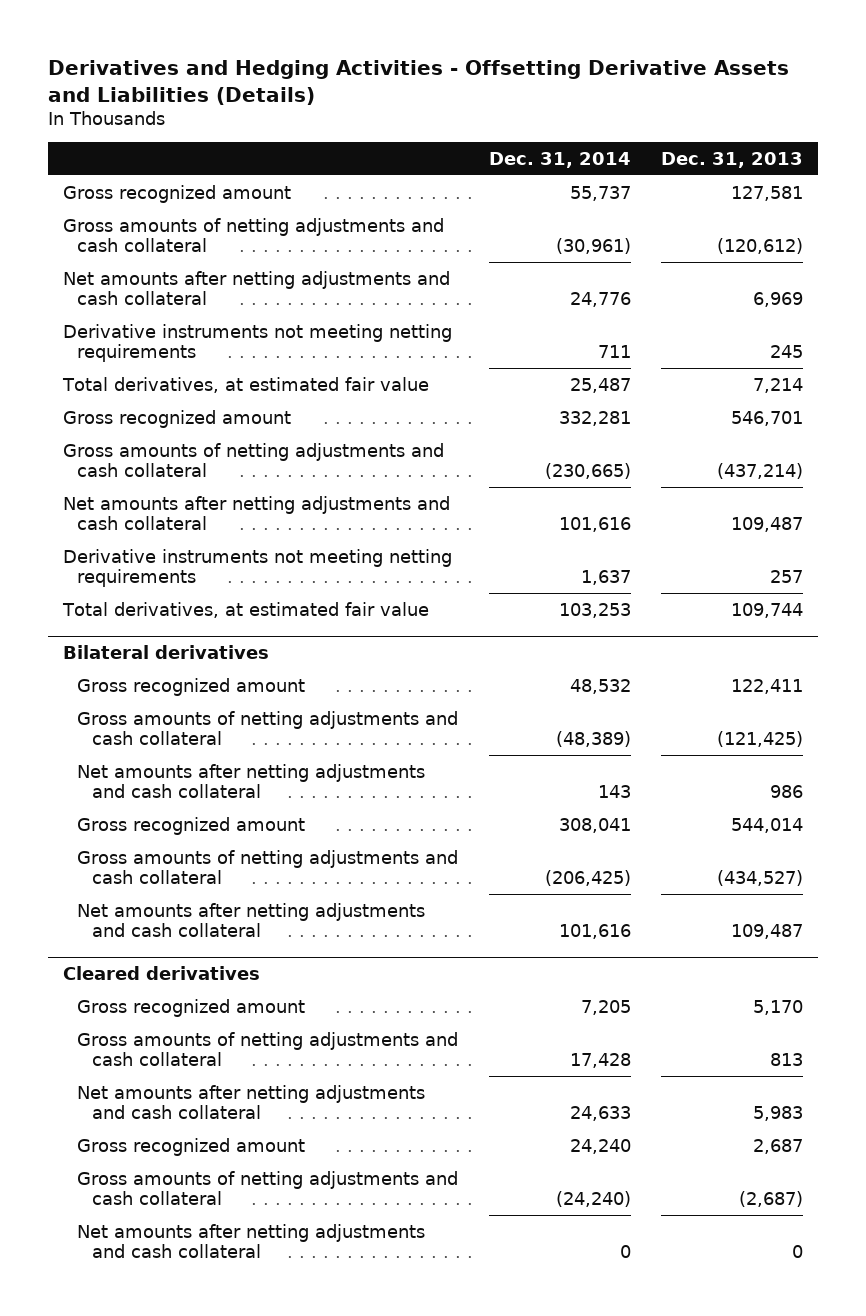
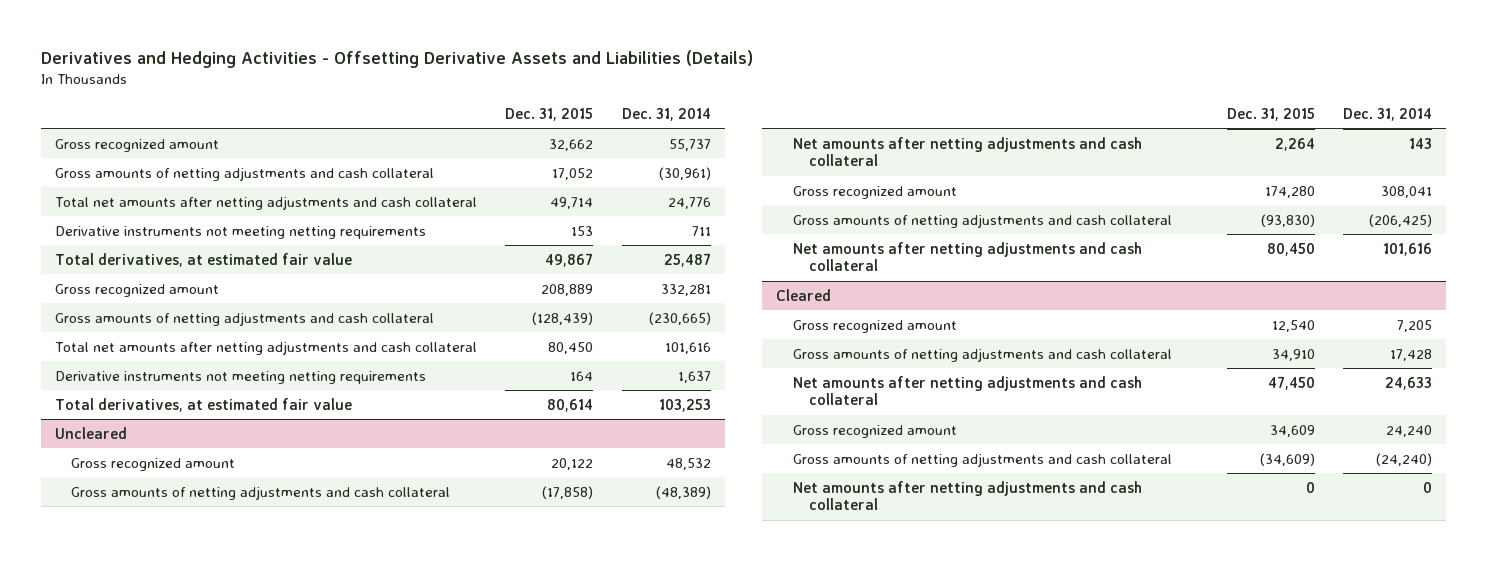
[660,151,803,168] Dec. 31, 2013 -> none
none -> [505,107,594,121] Dec. 31, 2015
[62,270,450,306] Net amounts after netting adjustments and cash collateral -> [54,195,477,210] Total net amounts after netting adjustments and cash collateral
[62,495,450,531] Net amounts after netting adjustments and cash collateral -> [54,340,477,355] Total net amounts after netting adjustments and cash collateral
[62,645,269,660] Bilateral derivatives -> [54,426,127,439] Uncleared
[62,966,260,981] Cleared derivatives -> [776,288,832,301] Cleared

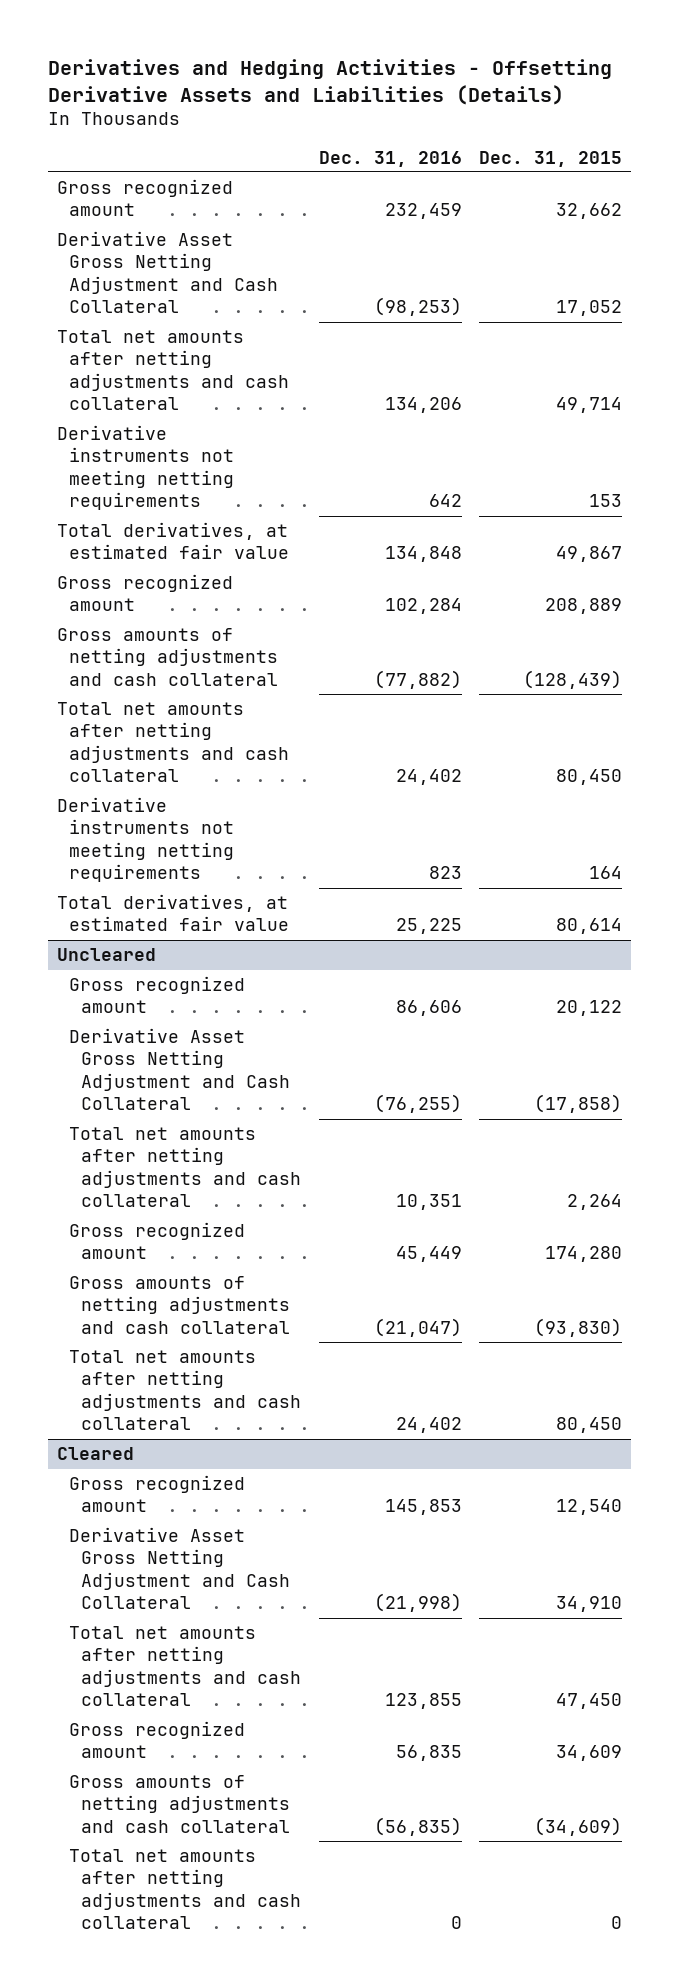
[621,107,711,121] Dec. 31, 2014 -> none
none -> [318,150,462,167] Dec. 31, 2016
[54,166,434,181] Gross amounts of netting adjustments and cash collateral -> [56,231,278,314] Derivative Asset Gross Netting Adjustment and Cash Collateral
[71,485,451,500] Gross amounts of netting adjustments and cash collateral -> [68,1028,291,1111] Derivative Asset Gross Netting Adjustment and Cash Collateral
[792,136,1142,167] Net amounts after netting adjustments and cash collateral -> [68,1127,302,1208] Total net amounts after netting adjustments and cash collateral
[792,241,1142,272] Net amounts after netting adjustments and cash collateral -> [68,1350,302,1431] Total net amounts after netting adjustments and cash collateral
[792,347,1172,362] Gross amounts of netting adjustments and cash collateral -> [68,1527,291,1610] Derivative Asset Gross Netting Adjustment and Cash Collateral
[792,375,1142,406] Net amounts after netting adjustments and cash collateral -> [68,1626,302,1707] Total net amounts after netting adjustments and cash collateral
[792,480,1142,511] Net amounts after netting adjustments and cash collateral -> [68,1849,302,1930] Total net amounts after netting adjustments and cash collateral

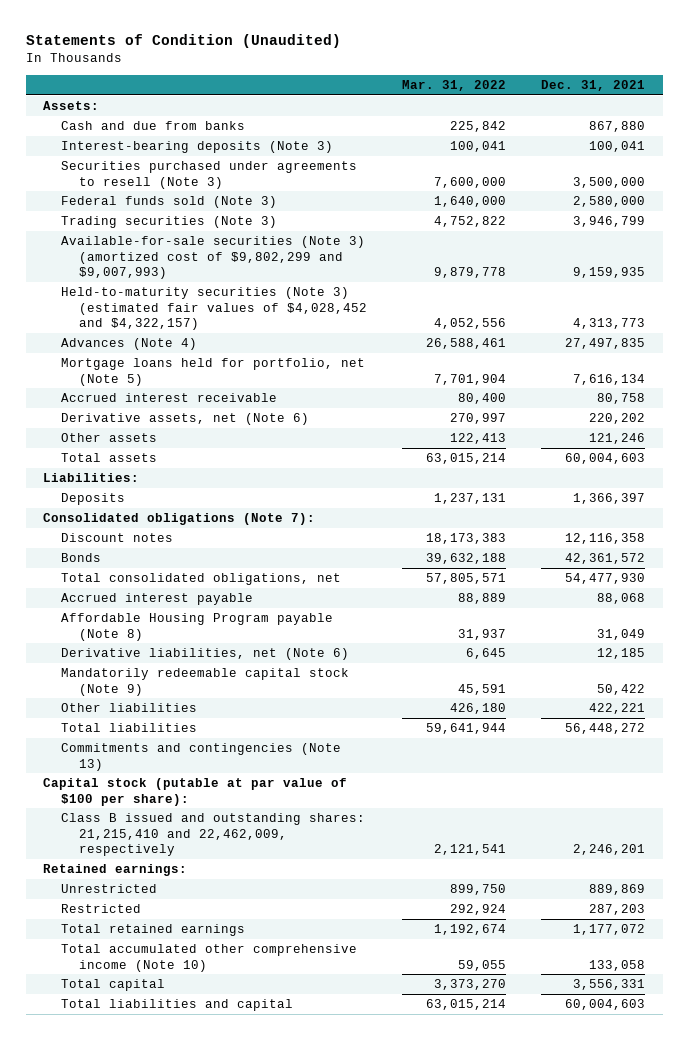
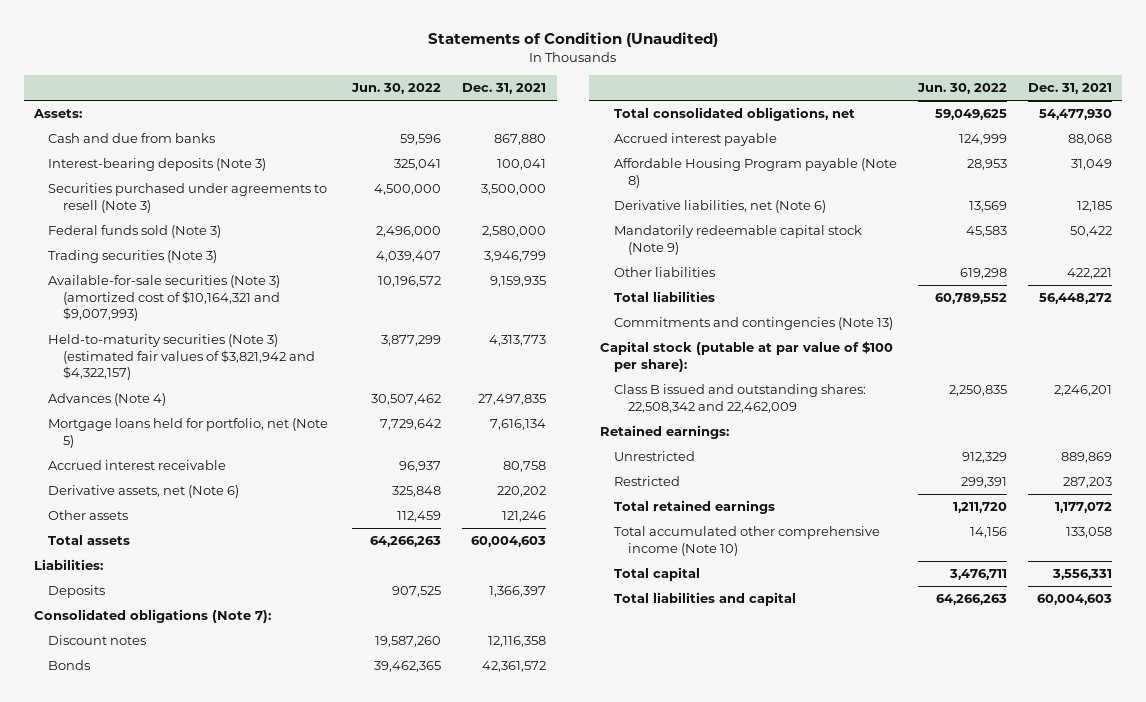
[402,80,507,92] Mar. 31, 2022 -> none
none -> [351,82,442,94] Jun. 30, 2022
[61,235,366,280] Available-for-sale securities (Note 3) (amortized cost of $9,802,299 and $9,007,993) -> [48,275,281,322] Available-for-sale securities (Note 3) (amortized cost of $10,164,321 and $9,007,993)
[61,286,368,331] Held-to-maturity securities (Note 3) (estimated fair values of $4,028,452 and $4,322,157) -> [48,334,315,381] Held-to-maturity securities (Note 3) (estimated fair values of $3,821,942 and $4,322,157)
[61,812,366,857] Class B issued and outstanding shares: 21,215,410 and 22,462,009, respectively -> [614,384,867,413] Class B issued and outstanding shares: 22,508,342 and 22,462,009

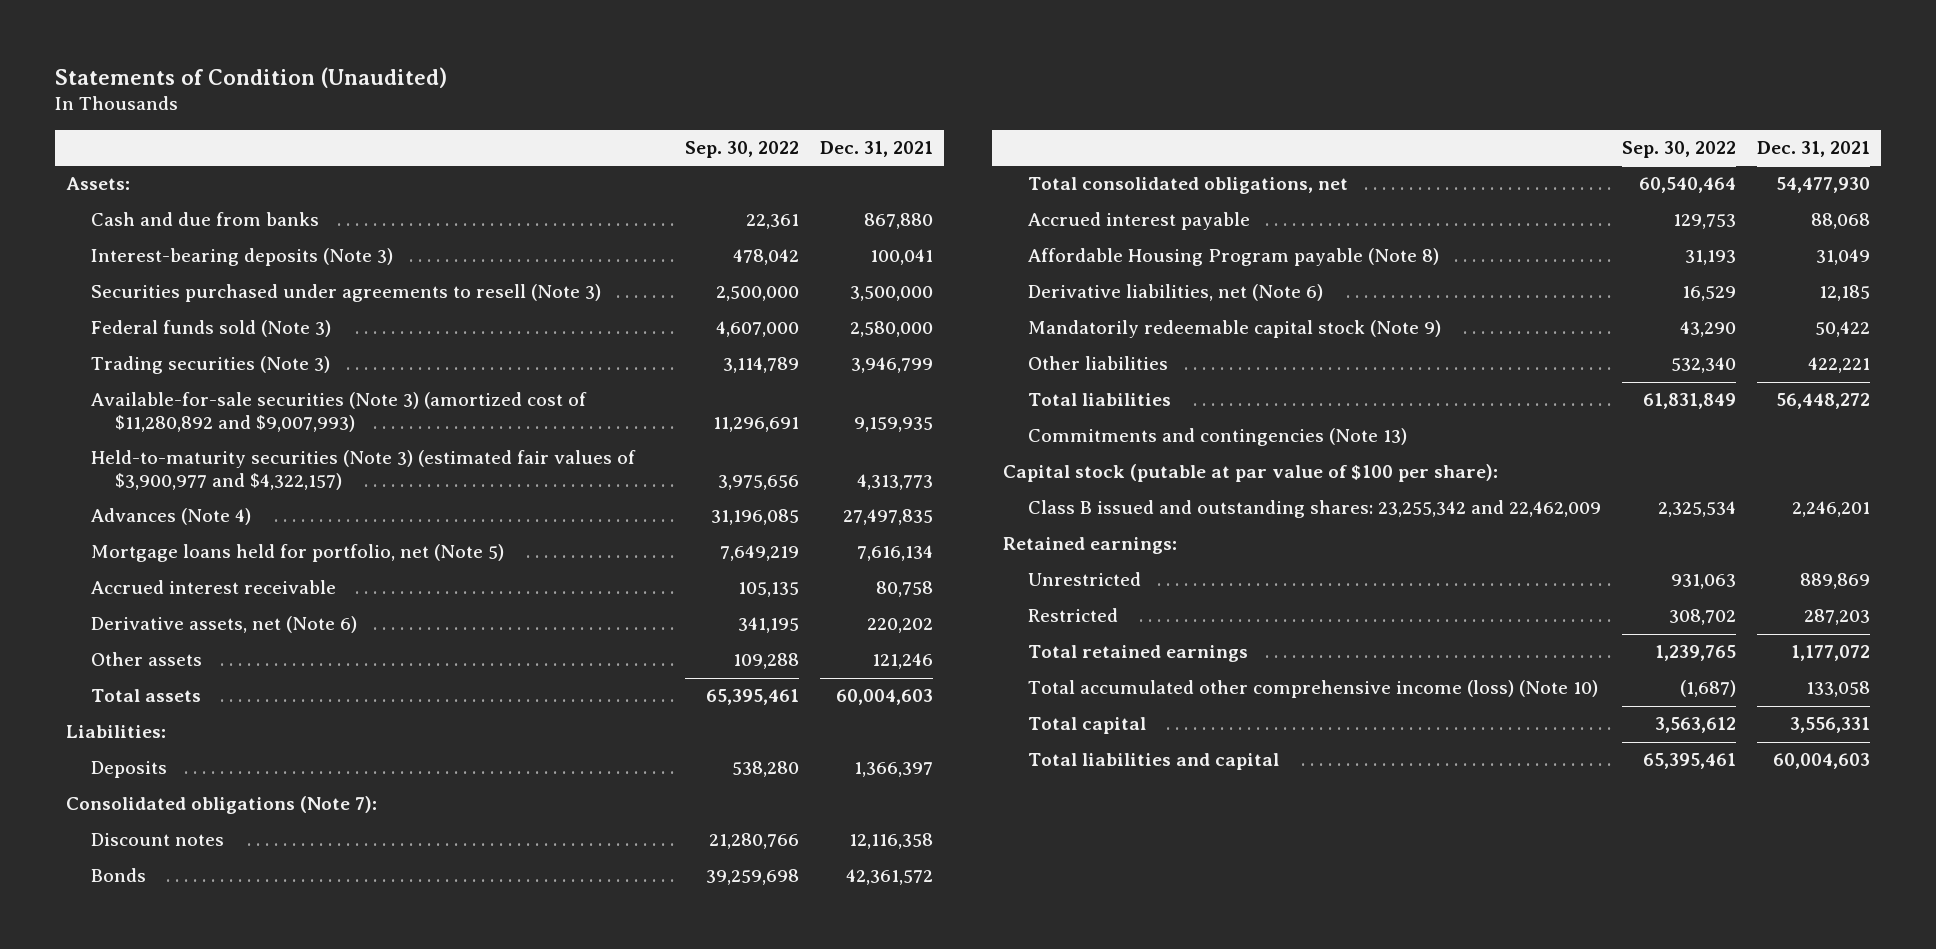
[351,82,442,94] Jun. 30, 2022 -> none
none -> [684,141,799,159] Sep. 30, 2022
[48,275,281,322] Available-for-sale securities (Note 3) (amortized cost of $10,164,321 and $9,007,993) -> [90,392,587,433] Available-for-sale securities (Note 3) (amortized cost of $11,280,892 and $9,007,993)
[48,334,315,381] Held-to-maturity securities (Note 3) (estimated fair values of $3,821,942 and $4,322,157) -> [90,450,636,491] Held-to-maturity securities (Note 3) (estimated fair values of $3,900,977 and $4,322,157)
[614,384,867,413] Class B issued and outstanding shares: 22,508,342 and 22,462,009 -> [1027,500,1601,519] Class B issued and outstanding shares: 23,255,342 and 22,462,009
[614,526,881,556] Total accumulated other comprehensive income (Note 10) -> [1027,680,1598,699] Total accumulated other comprehensive income (loss) (Note 10)

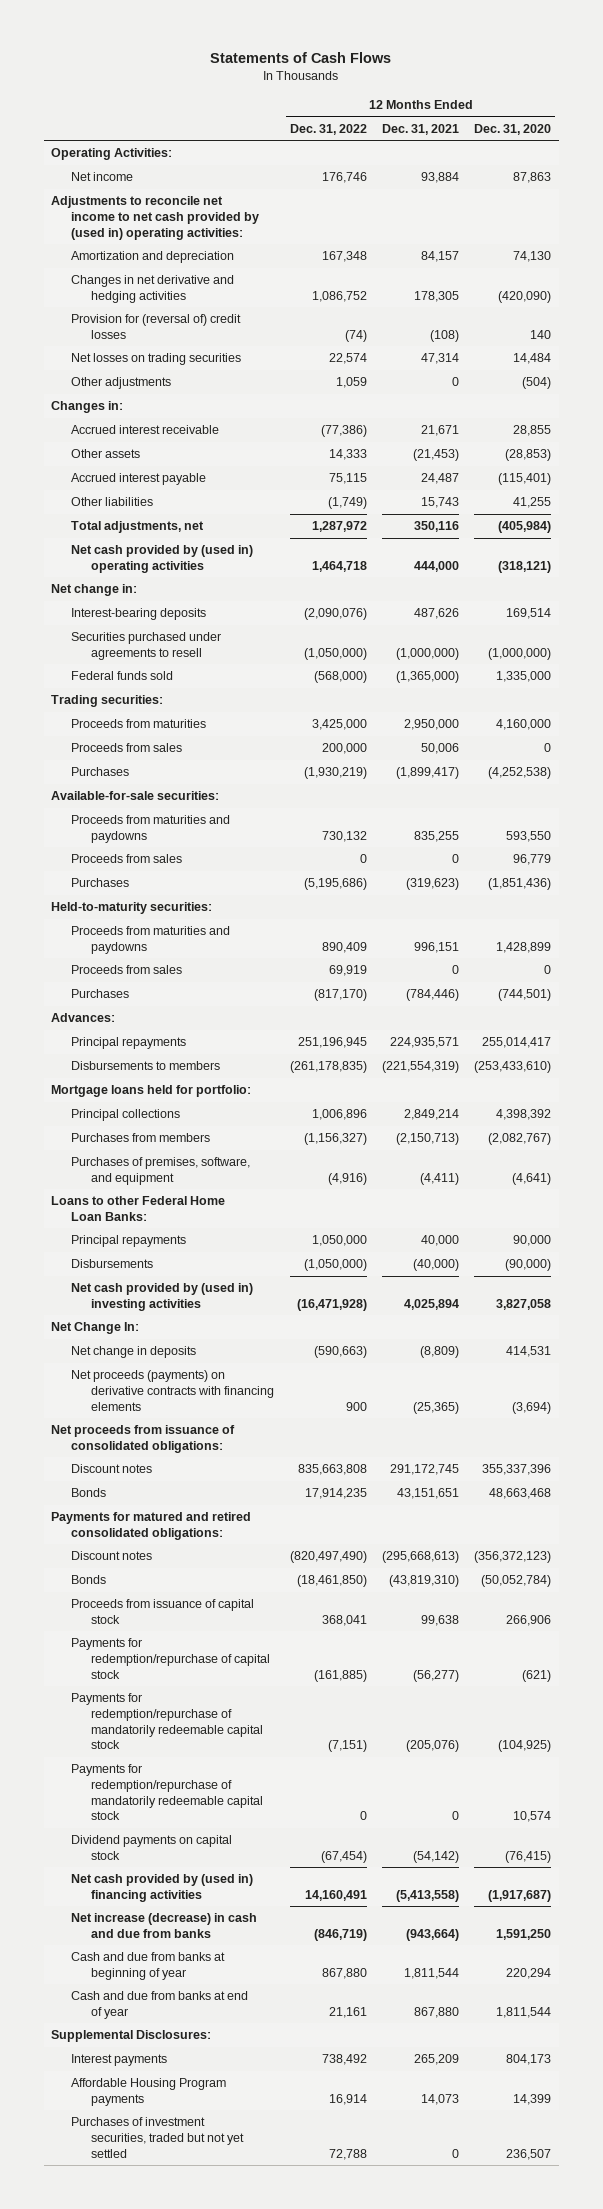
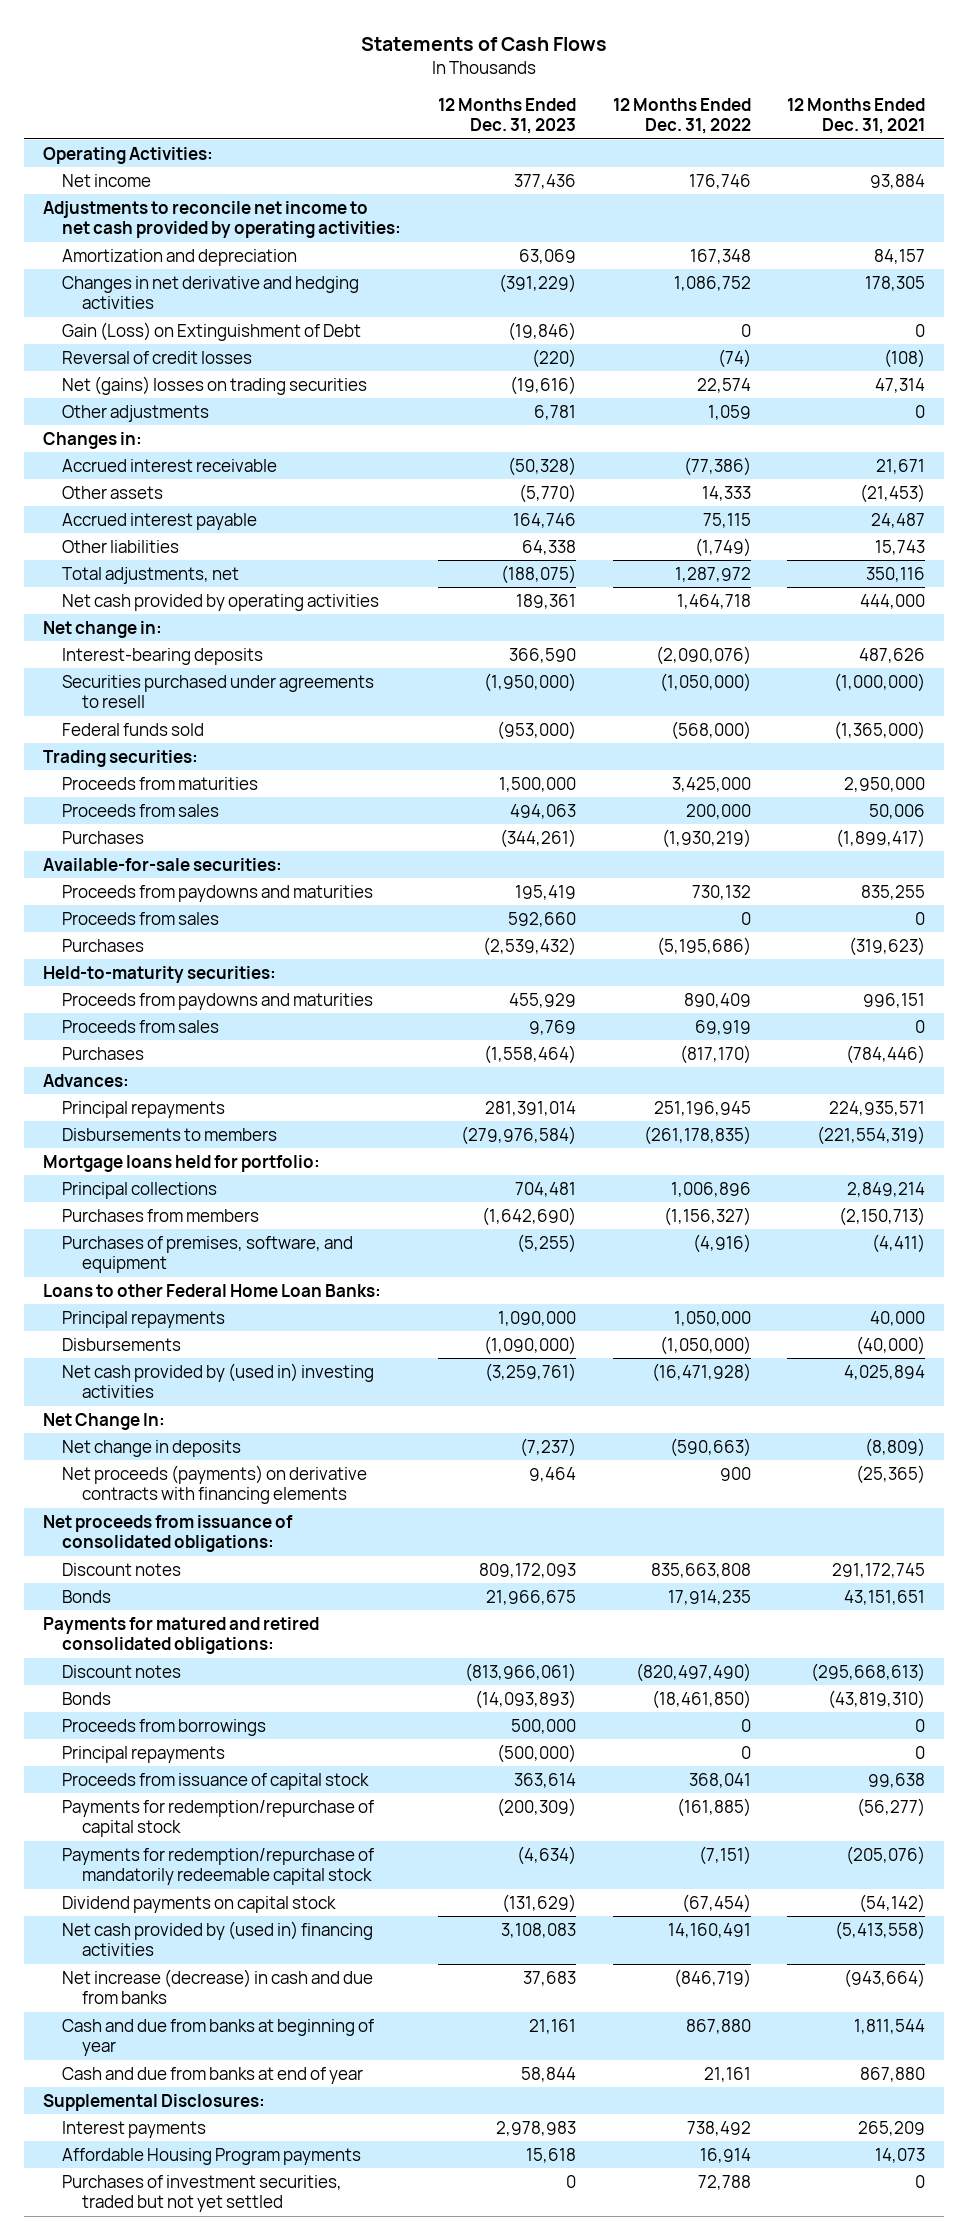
[474,123,552,135] Dec. 31, 2020 -> none
none -> [437,98,576,135] 12 Months Ended Dec. 31, 2023
[51,196,260,240] Adjustments to reconcile net income to net cash provided by (used in) operating activities: -> [42,200,402,239] Adjustments to reconcile net income to net cash provided by operating activities:
none -> [62,321,362,341] Gain (Loss) on Extinguishment of Debt
[71,314,242,339] Provision for (reversal of) credit losses -> [62,350,253,364] Reversal of credit losses
[71,353,242,366] Net losses on trading securities -> [62,375,368,395] Net (gains) losses on trading securities
[71,545,254,573] Net cash provided by (used in) operating activities -> [62,593,380,611] Net cash provided by operating activities
[71,815,231,843] Proceeds from maturities and paydowns -> [62,884,374,902] Proceeds from paydowns and maturities
[71,926,231,954] Proceeds from maturities and paydowns -> [62,992,374,1010] Proceeds from paydowns and maturities
none -> [62,1718,267,1736] Proceeds from borrowings
none -> [62,1745,226,1763] Principal repayments
[71,1764,264,1821] Payments for redemption/repurchase of mandatorily redeemable capital stock -> none

